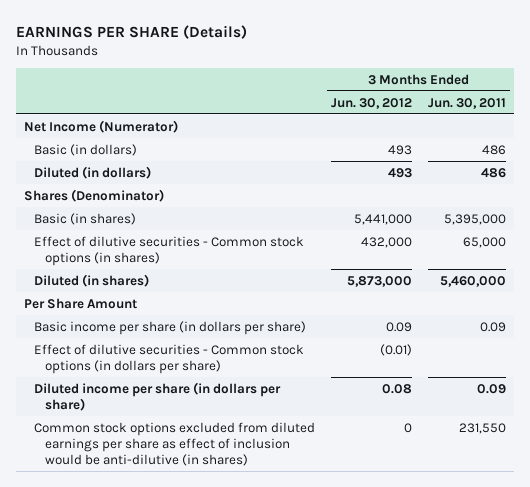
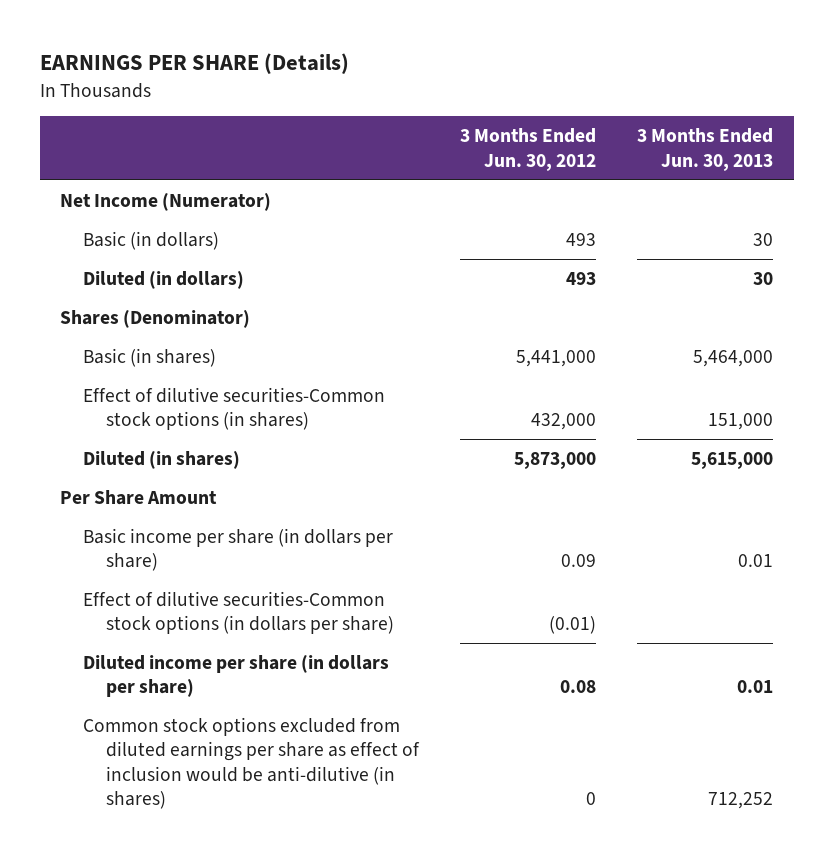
[428,97,507,109] Jun. 30, 2011 -> none
none -> [637,128,774,171] 3 Months Ended Jun. 30, 2013
[34,235,305,266] Effect of dilutive securities - Common stock options (in shares) -> [83,386,386,431] Effect of dilutive securities-Common stock options (in shares)
[34,343,305,374] Effect of dilutive securities - Common stock options (in dollars per share) -> [83,590,394,635] Effect of dilutive securities-Common stock options (in dollars per share)

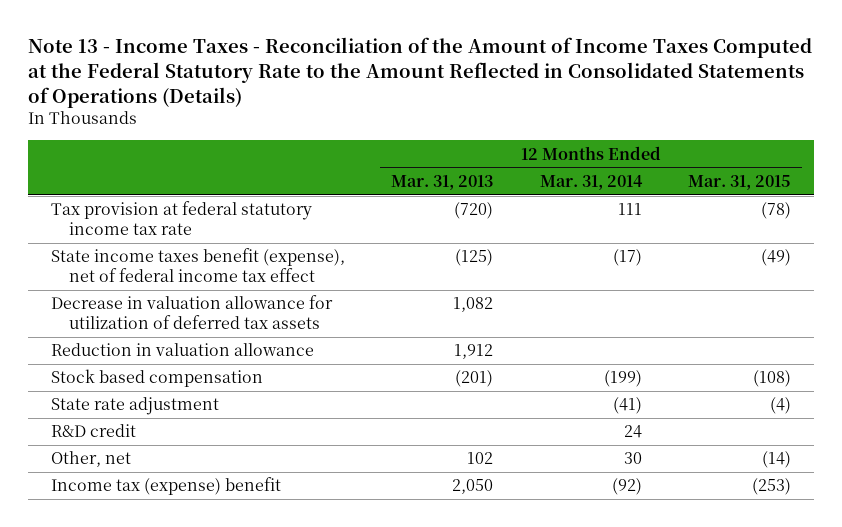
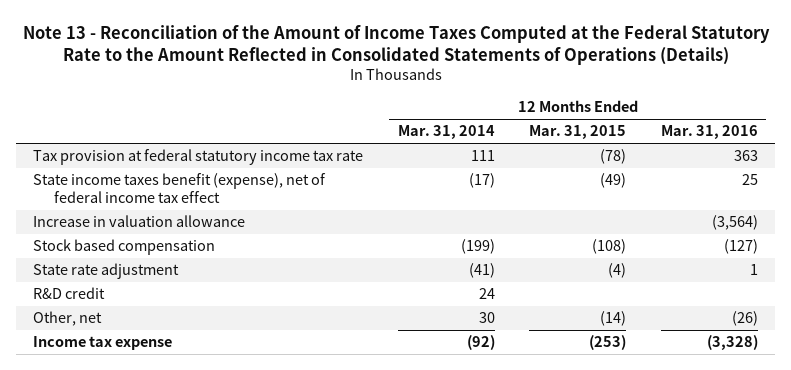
[27,36,812,108] Note 13 - Income Taxes - Reconciliation of the Amount of Income Taxes Computed at the Federal Statutory Rate to the Amount Reflected in Consolidated Statements of Operations (Details) -> [22,24,770,65] Note 13 - Reconciliation of the Amount of Income Taxes Computed at the Federal Statutory Rate to the Amount Reflected in Consolidated Statements of Operations (Details)
[391,175,494,191] Mar. 31, 2013 -> none
none -> [660,125,758,140] Mar. 31, 2016
[50,343,314,357] Reduction in valuation allowance -> none
[50,295,333,330] Decrease in valuation allowance for utilization of deferred tax assets -> [33,215,246,228] Increase in valuation allowance
[50,477,281,496] Income tax (expense) benefit -> [33,336,173,351] Income tax expense

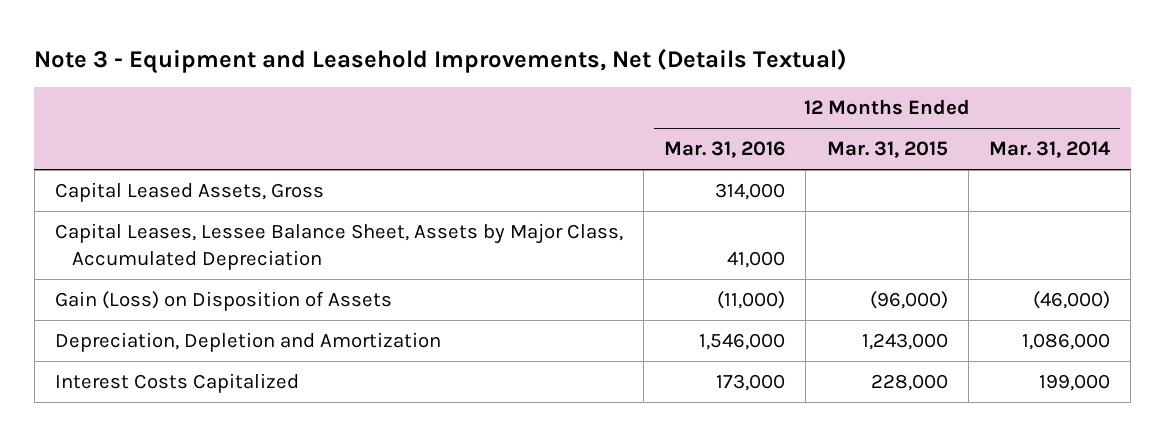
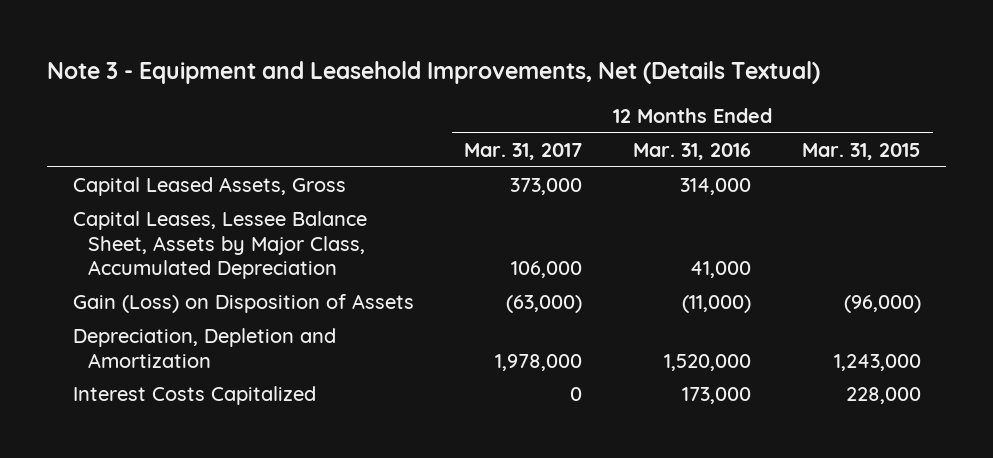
[988,141,1110,159] Mar. 31, 2014 -> none
none -> [464,142,583,160] Mar. 31, 2017
[699,333,786,351] 1,546,000 -> [664,353,752,371] 1,520,000

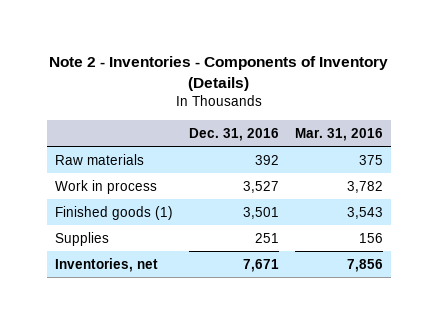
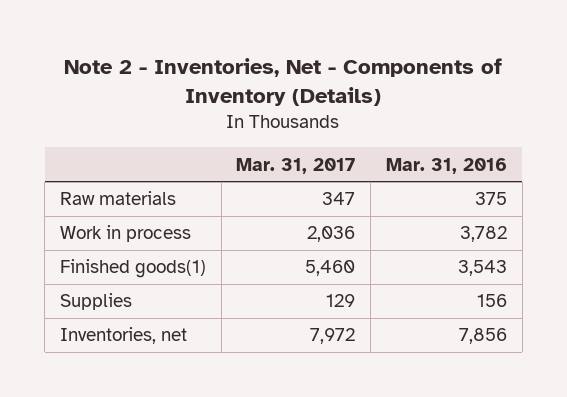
[48,56,388,92] Note 2 - Inventories - Components of Inventory (Details) -> [64,57,503,107] Note 2 - Inventories, Net - Components of Inventory (Details)
[188,127,279,141] Dec. 31, 2016 -> none
none -> [236,157,356,174] Mar. 31, 2017
[54,205,173,220] Finished goods (1) -> [59,259,206,279] Finished goods(1)

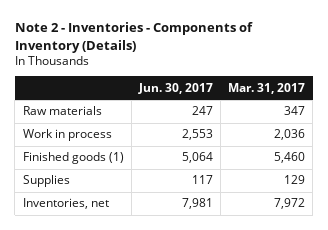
[64,57,503,107] Note 2 - Inventories, Net - Components of Inventory (Details) -> [14,22,253,53] Note 2 - Inventories - Components of Inventory (Details)
[386,157,508,174] Mar. 31, 2016 -> none
none -> [137,82,213,94] Jun. 30, 2017
[59,259,206,279] Finished goods(1) -> [22,152,124,165] Finished goods (1)

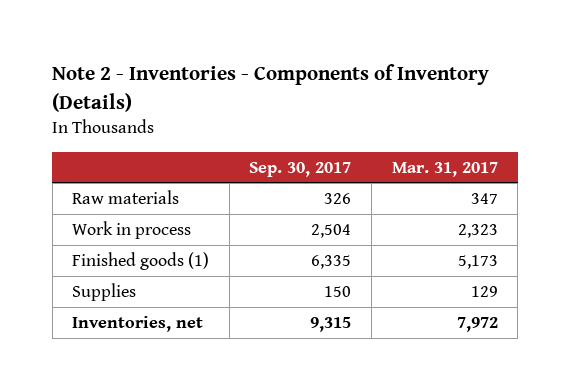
[137,82,213,94] Jun. 30, 2017 -> none
none -> [249,161,352,177] Sep. 30, 2017
[274,129,306,141] 2,036 -> [457,224,498,239] 2,323
[274,152,306,164] 5,460 -> [457,255,498,270] 5,173

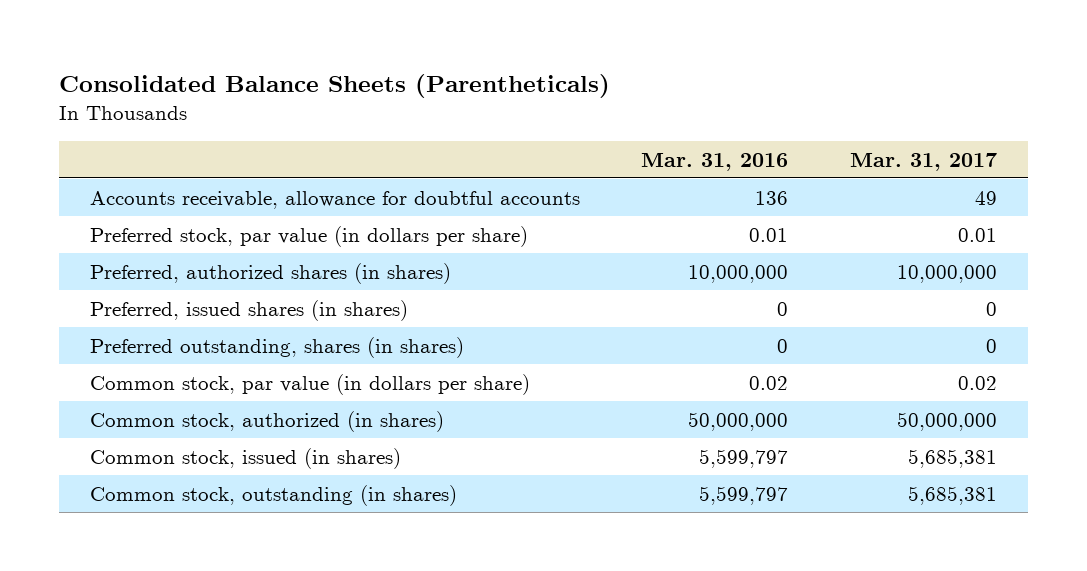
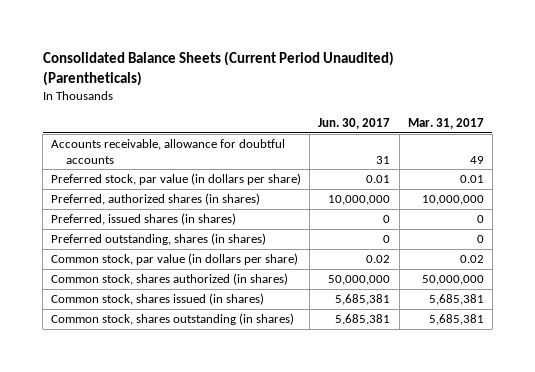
[58,73,610,98] Consolidated Balance Sheets (Parentheticals) -> [42,50,394,86] Consolidated Balance Sheets (Current Period Unaudited) (Parentheticals)
[641,152,789,171] Mar. 31, 2016 -> none
none -> [318,118,391,130] Jun. 30, 2017
[89,410,444,432] Common stock, authorized (in shares) -> [51,273,289,286] Common stock, shares authorized (in shares)
[89,447,401,469] Common stock, issued (in shares) -> [51,293,265,306] Common stock, shares issued (in shares)
[89,484,457,506] Common stock, outstanding (in shares) -> [51,313,295,326] Common stock, shares outstanding (in shares)

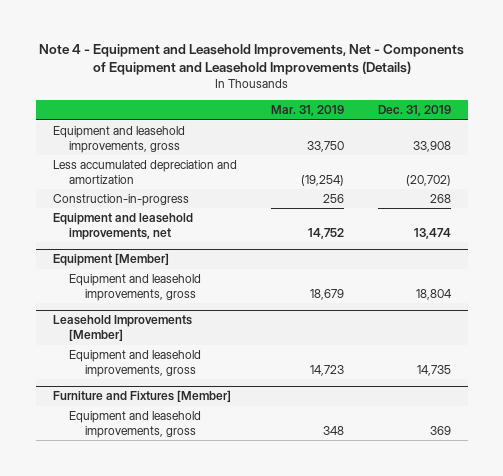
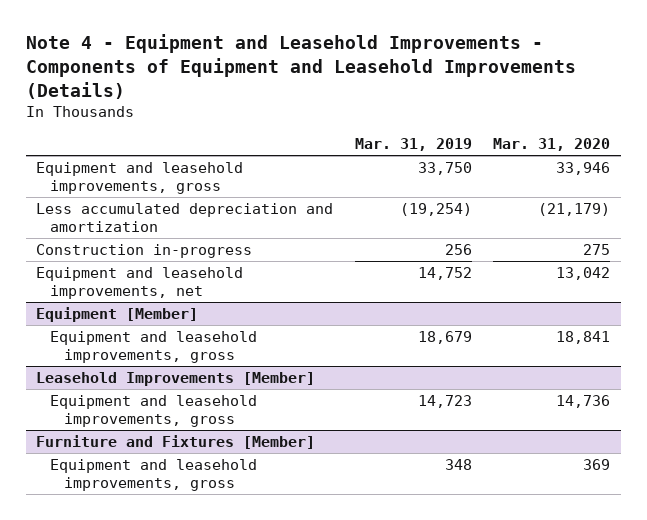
[38,44,464,76] Note 4 - Equipment and Leasehold Improvements, Net - Components of Equipment and Leasehold Improvements (Details) -> [25,34,576,99] Note 4 - Equipment and Leasehold Improvements - Components of Equipment and Leasehold Improvements (Details)
[377,105,451,117] Dec. 31, 2019 -> none
none -> [493,138,611,152] Mar. 31, 2020
[52,194,189,207] Construction-in-progress -> [36,243,253,258] Construction in-progress

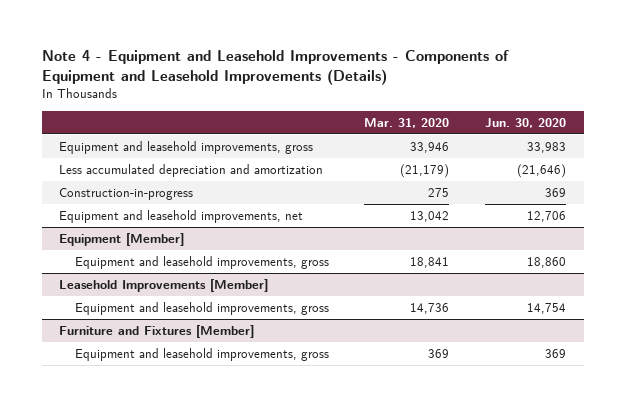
[354,138,472,152] Mar. 31, 2019 -> none
none -> [484,117,566,128] Jun. 30, 2020
[36,243,253,258] Construction in-progress -> [59,187,194,200] Construction-in-progress

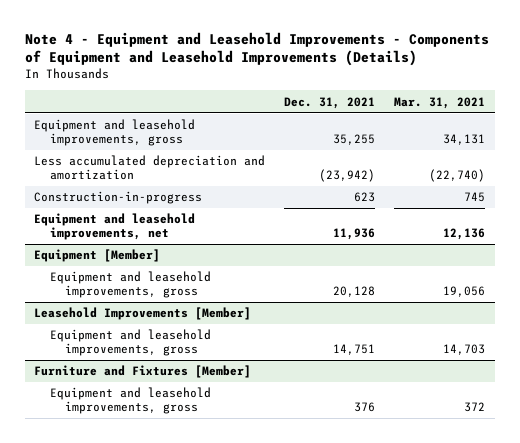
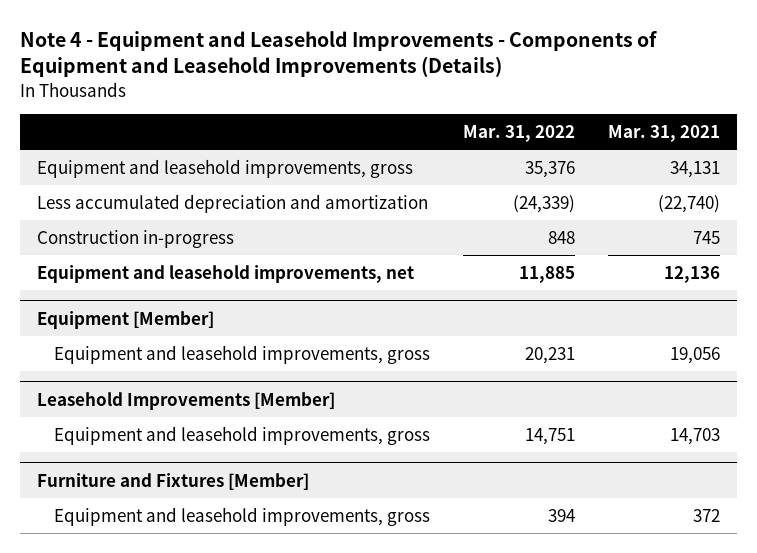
[284,96,376,109] Dec. 31, 2021 -> none
none -> [462,124,575,142] Mar. 31, 2022
[34,191,203,205] Construction-in-progress -> [36,229,234,248] Construction in-progress

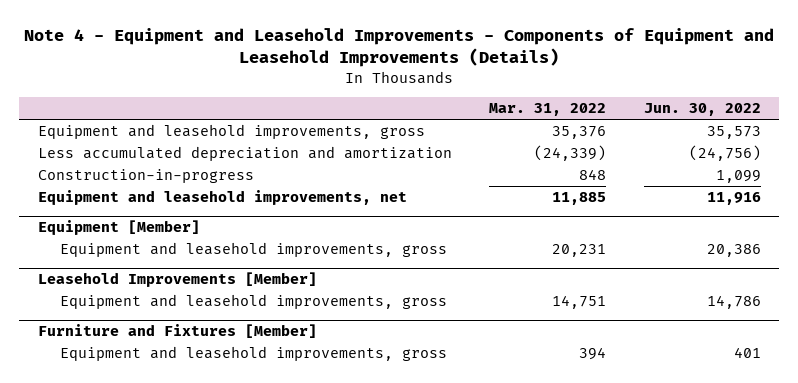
[608,124,721,142] Mar. 31, 2021 -> none
none -> [643,103,761,117] Jun. 30, 2022
[36,229,234,248] Construction in-progress -> [37,168,254,183] Construction-in-progress

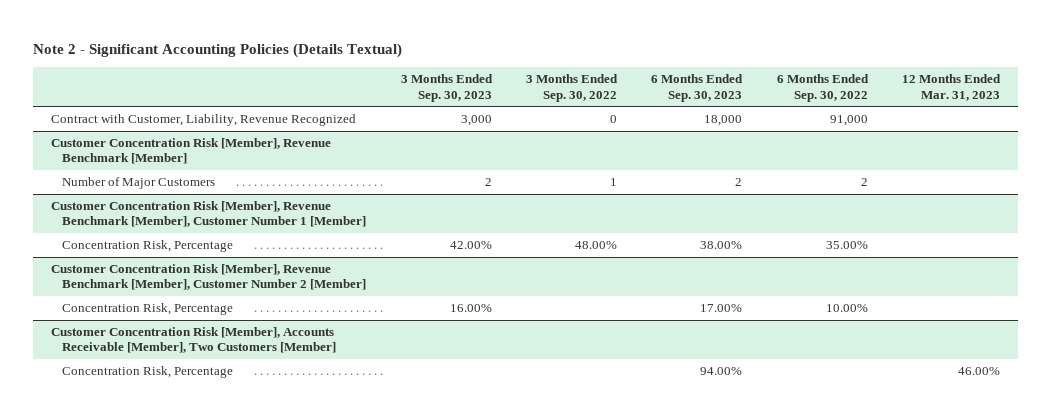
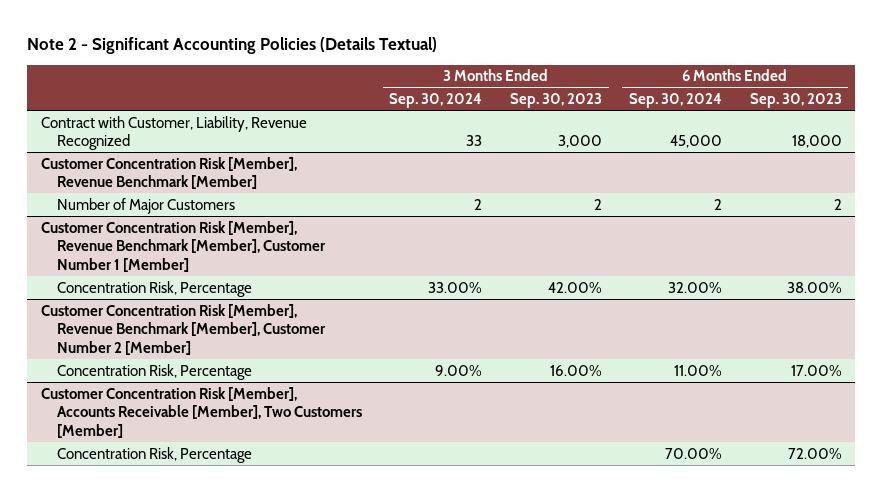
[526,74,619,102] 3 Months Ended Sep. 30, 2022 -> none
[776,74,869,102] 6 Months Ended Sep. 30, 2022 -> none
[902,74,1002,101] 12 Months Ended Mar. 31, 2023 -> none
none -> [389,93,483,109] Sep. 30, 2024
none -> [629,93,723,109] Sep. 30, 2024
[700,367,743,376] 94.00% -> [787,447,842,459] 72.00%

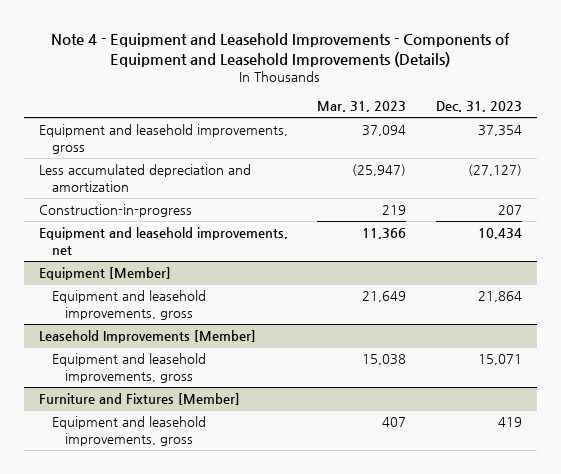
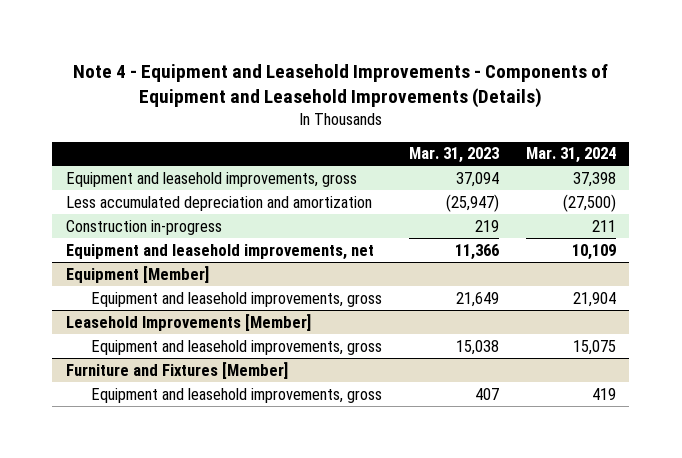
[436,101,523,113] Dec. 31, 2023 -> none
none -> [525,147,616,164] Mar. 31, 2024
[38,204,192,218] Construction-in-progress -> [65,219,222,235] Construction in-progress

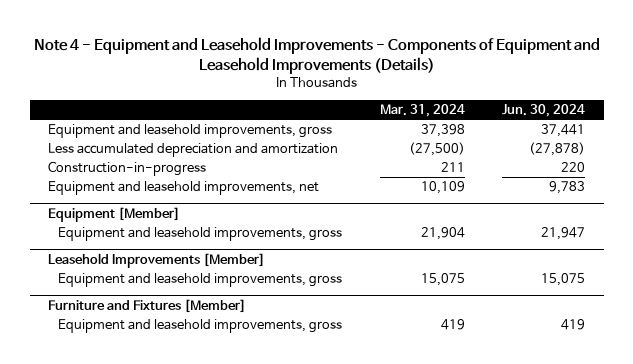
[409,147,500,164] Mar. 31, 2023 -> none
none -> [502,104,586,118] Jun. 30, 2024
[65,219,222,235] Construction in-progress -> [48,161,207,177] Construction-in-progress

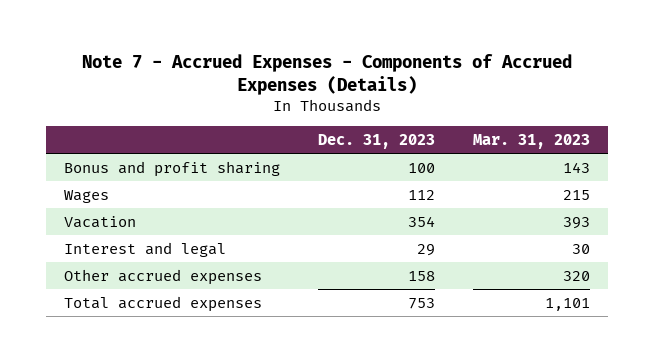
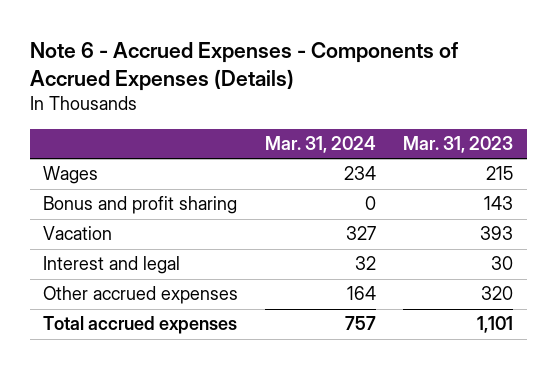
[81,54,572,96] Note 7 - Accrued Expenses - Components of Accrued Expenses (Details) -> [29,41,458,91] Note 6 - Accrued Expenses - Components of Accrued Expenses (Details)
[317,133,435,149] Dec. 31, 2023 -> none
none -> [265,135,377,153] Mar. 31, 2024
[64,160,281,177] Bonus and profit sharing -> [43,196,238,215] Bonus and profit sharing

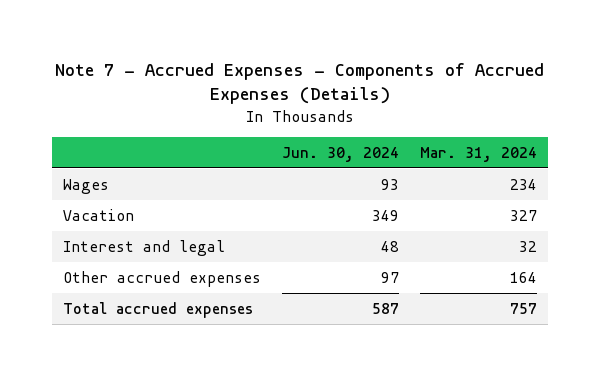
[29,41,458,91] Note 6 - Accrued Expenses - Components of Accrued Expenses (Details) -> [55,63,545,105] Note 7 - Accrued Expenses - Components of Accrued Expenses (Details)
[403,135,514,153] Mar. 31, 2023 -> none
none -> [282,146,400,162] Jun. 30, 2024
[43,196,238,215] Bonus and profit sharing -> none

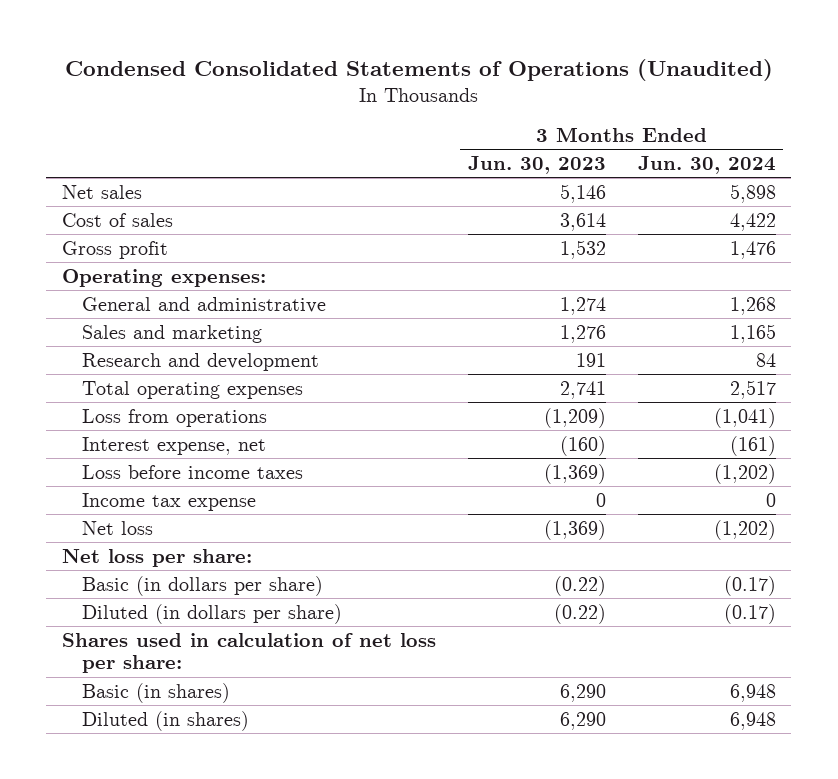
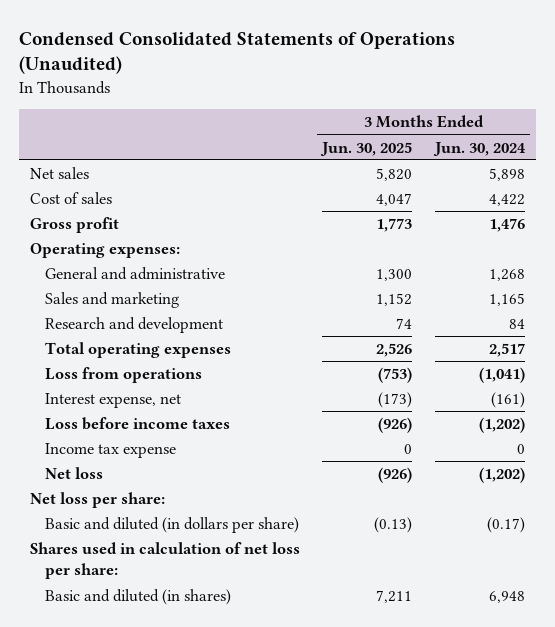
[467,155,606,174] Jun. 30, 2023 -> none
none -> [320,141,413,156] Jun. 30, 2025
[82,603,343,624] Diluted (in dollars per share) -> none
[82,575,324,596] Basic (in dollars per share) -> [45,517,300,534] Basic and diluted (in dollars per share)
[82,710,250,731] Diluted (in shares) -> none
[82,682,231,703] Basic (in shares) -> [45,589,232,606] Basic and diluted (in shares)

